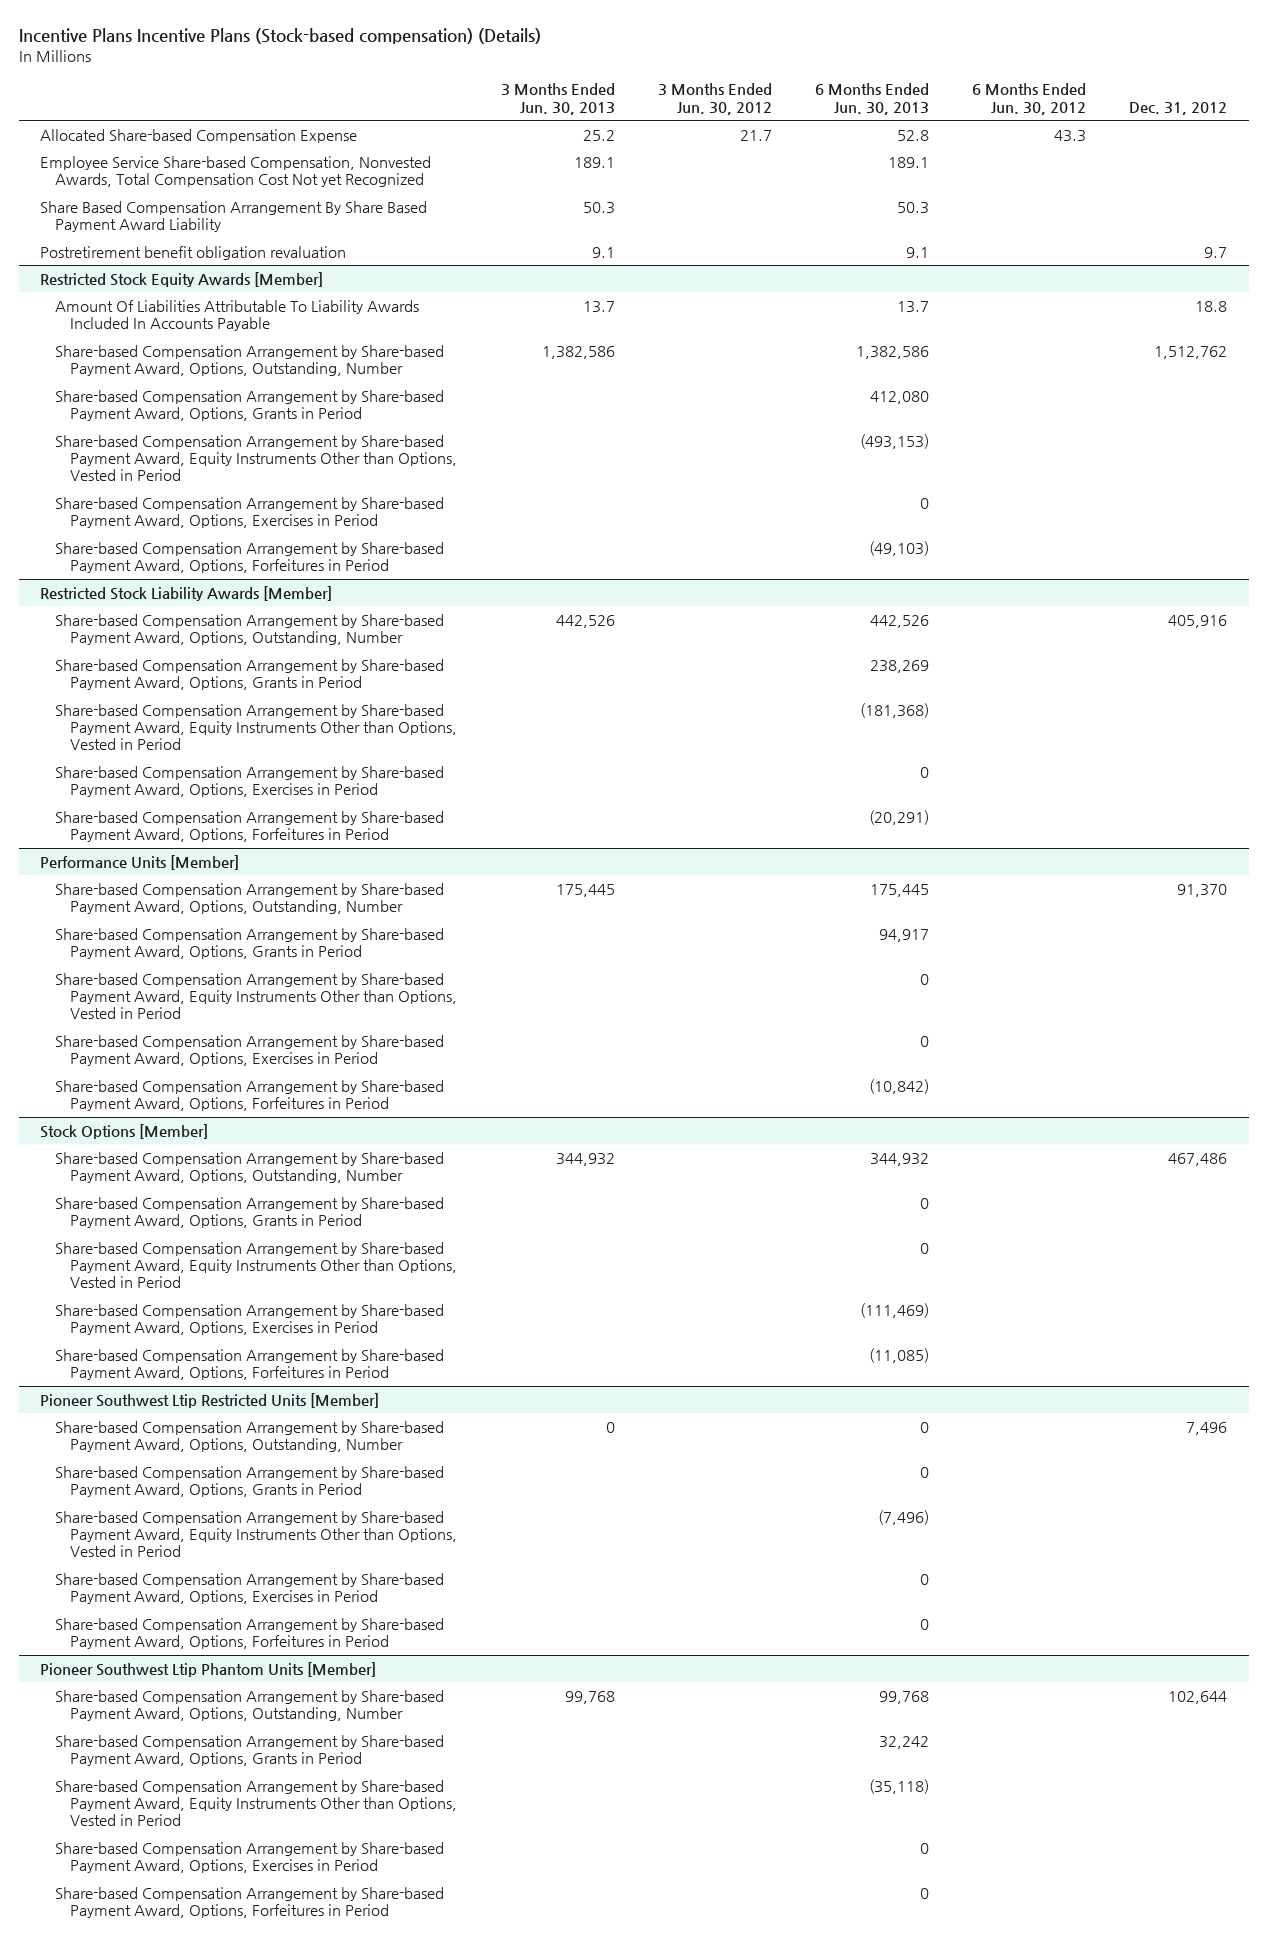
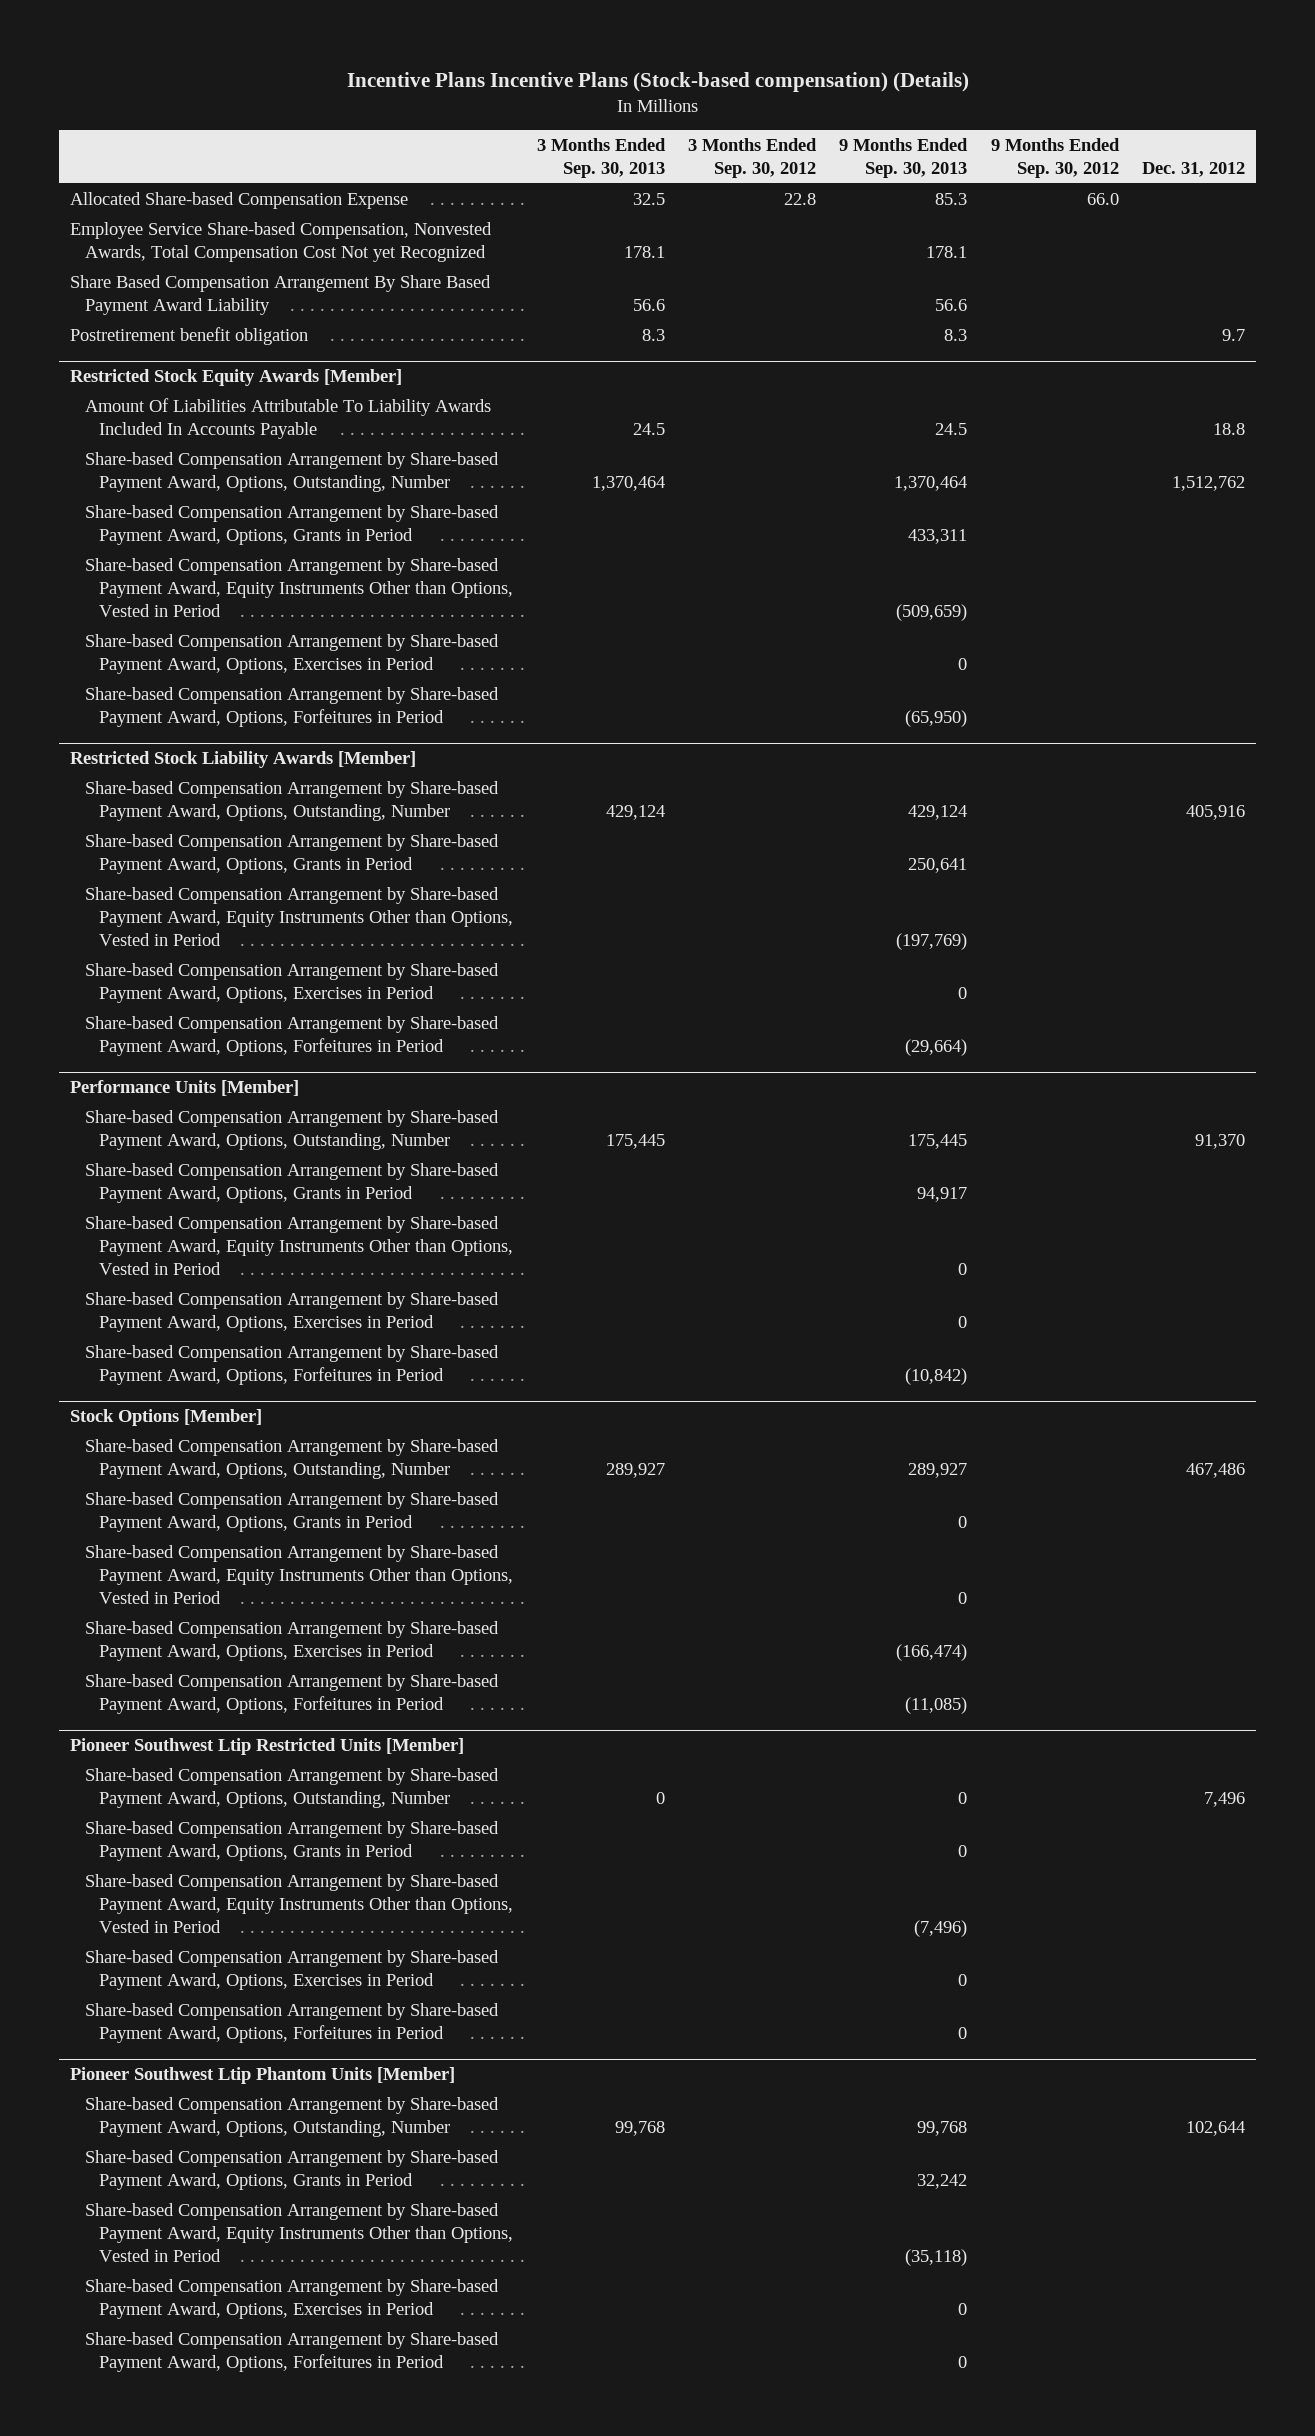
[500,83,615,115] 3 Months Ended Jun. 30, 2013 -> none
[657,83,772,115] 3 Months Ended Jun. 30, 2012 -> none
[814,83,929,115] 6 Months Ended Jun. 30, 2013 -> none
[972,83,1087,115] 6 Months Ended Jun. 30, 2012 -> none
none -> [536,137,666,178] 3 Months Ended Sep. 30, 2013
none -> [687,137,817,178] 3 Months Ended Sep. 30, 2012
none -> [839,137,969,178] 9 Months Ended Sep. 30, 2013
none -> [990,137,1120,178] 9 Months Ended Sep. 30, 2012
[40,245,347,260] Postretirement benefit obligation revaluation -> [70,326,309,345] Postretirement benefit obligation

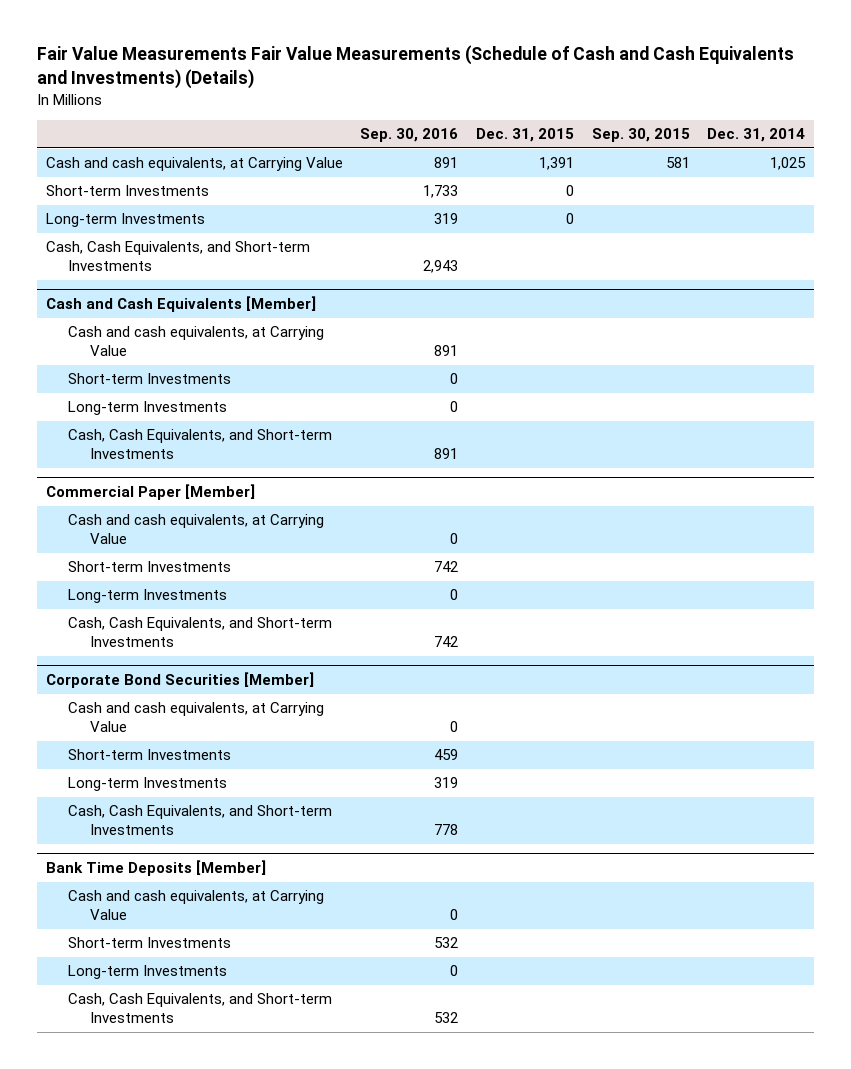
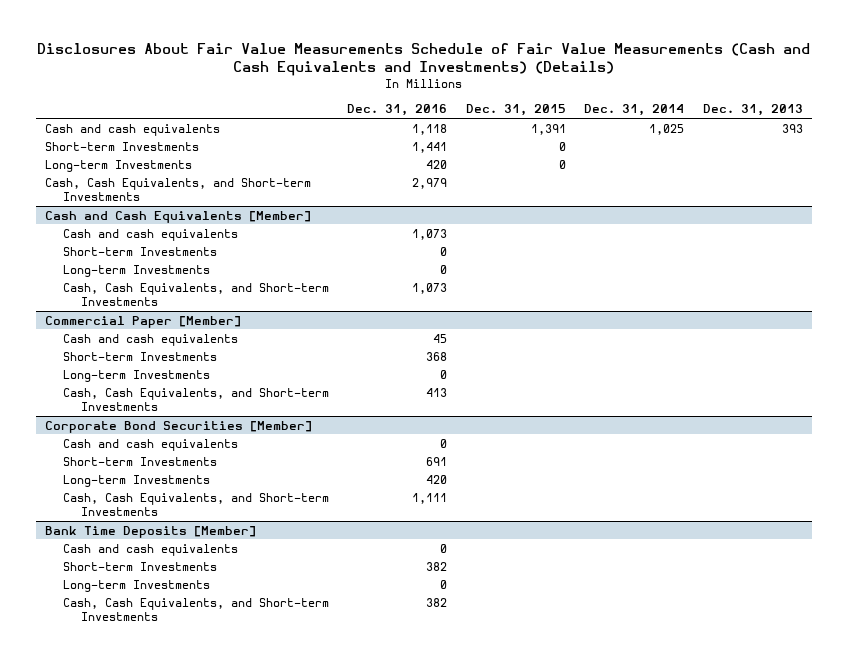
[36,45,794,89] Fair Value Measurements Fair Value Measurements (Schedule of Cash and Cash Equivalents and Investments) (Details) -> [36,42,810,77] Disclosures About Fair Value Measurements Schedule of Fair Value Measurements (Cash and Cash Equivalents and Investments) (Details)
[360,128,459,143] Sep. 30, 2016 -> none
[591,128,690,143] Sep. 30, 2015 -> none
none -> [347,104,448,117] Dec. 31, 2016
none -> [702,104,803,117] Dec. 31, 2013
[45,157,343,172] Cash and cash equivalents, at Carrying Value -> [44,123,220,136] Cash and cash equivalents
[67,326,324,357] Cash and cash equivalents, at Carrying Value -> [62,228,238,241] Cash and cash equivalents
[67,514,324,545] Cash and cash equivalents, at Carrying Value -> [62,333,238,346] Cash and cash equivalents
[67,702,324,733] Cash and cash equivalents, at Carrying Value -> [62,438,238,451] Cash and cash equivalents
[67,890,324,921] Cash and cash equivalents, at Carrying Value -> [62,543,238,556] Cash and cash equivalents

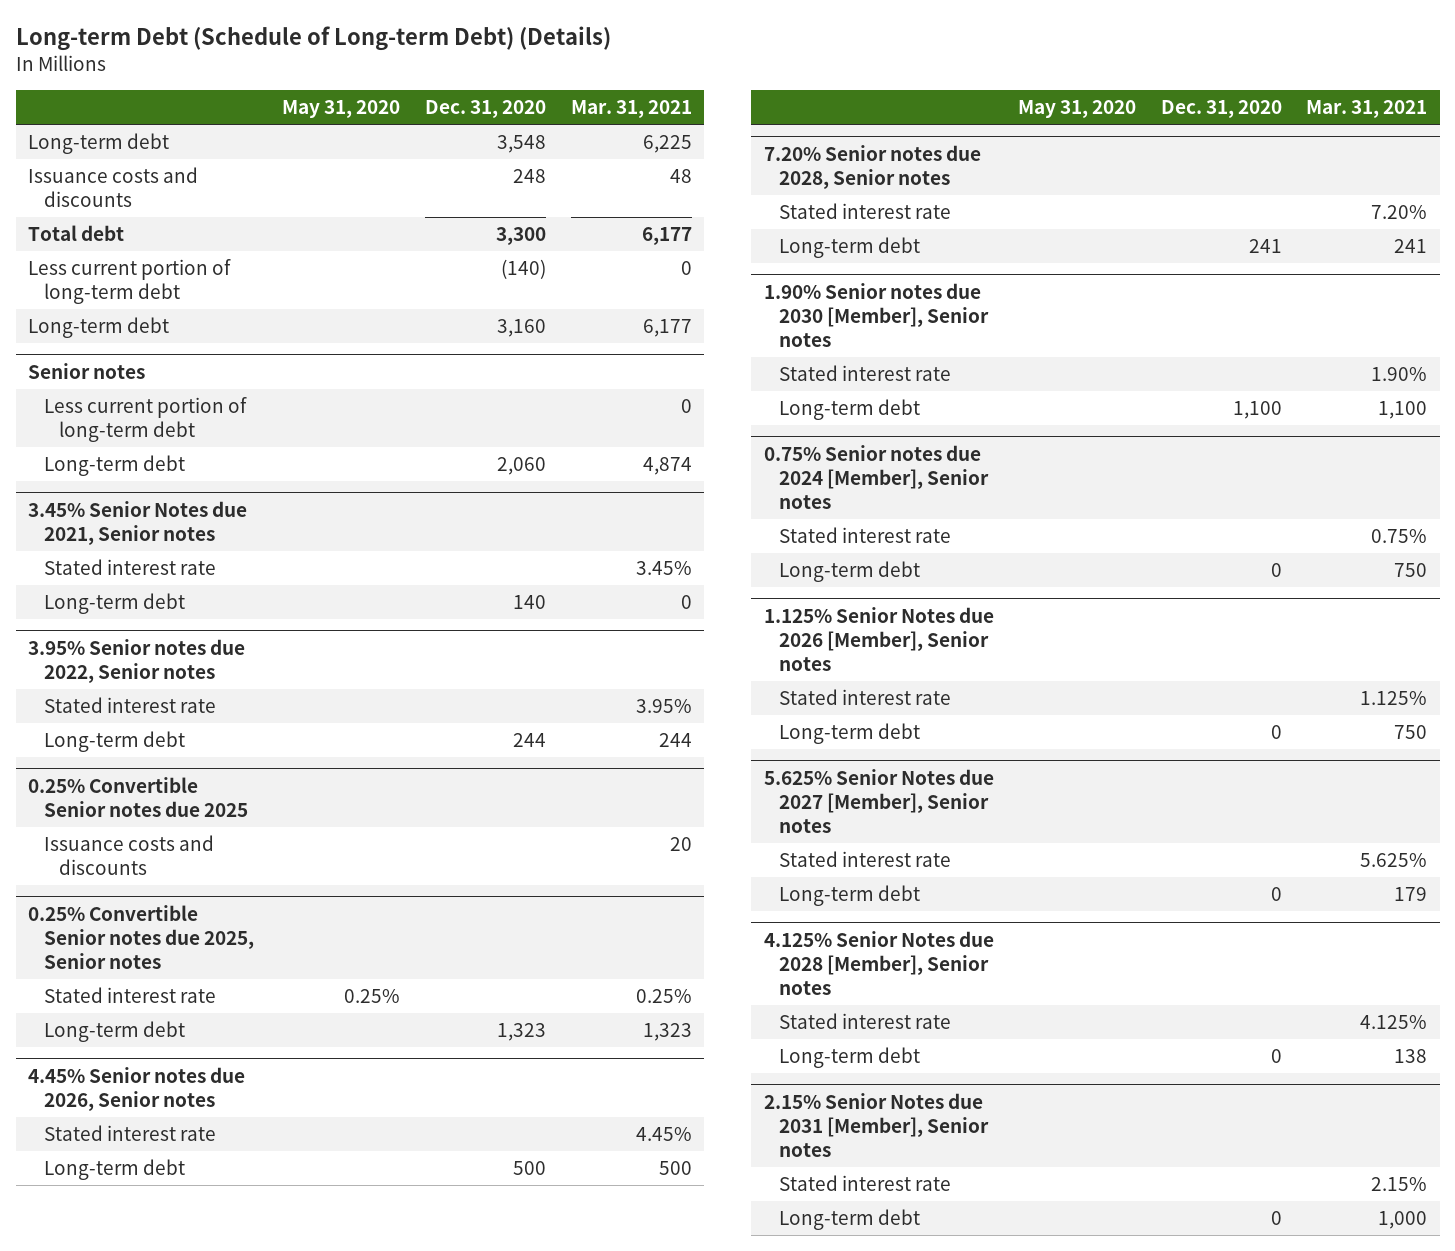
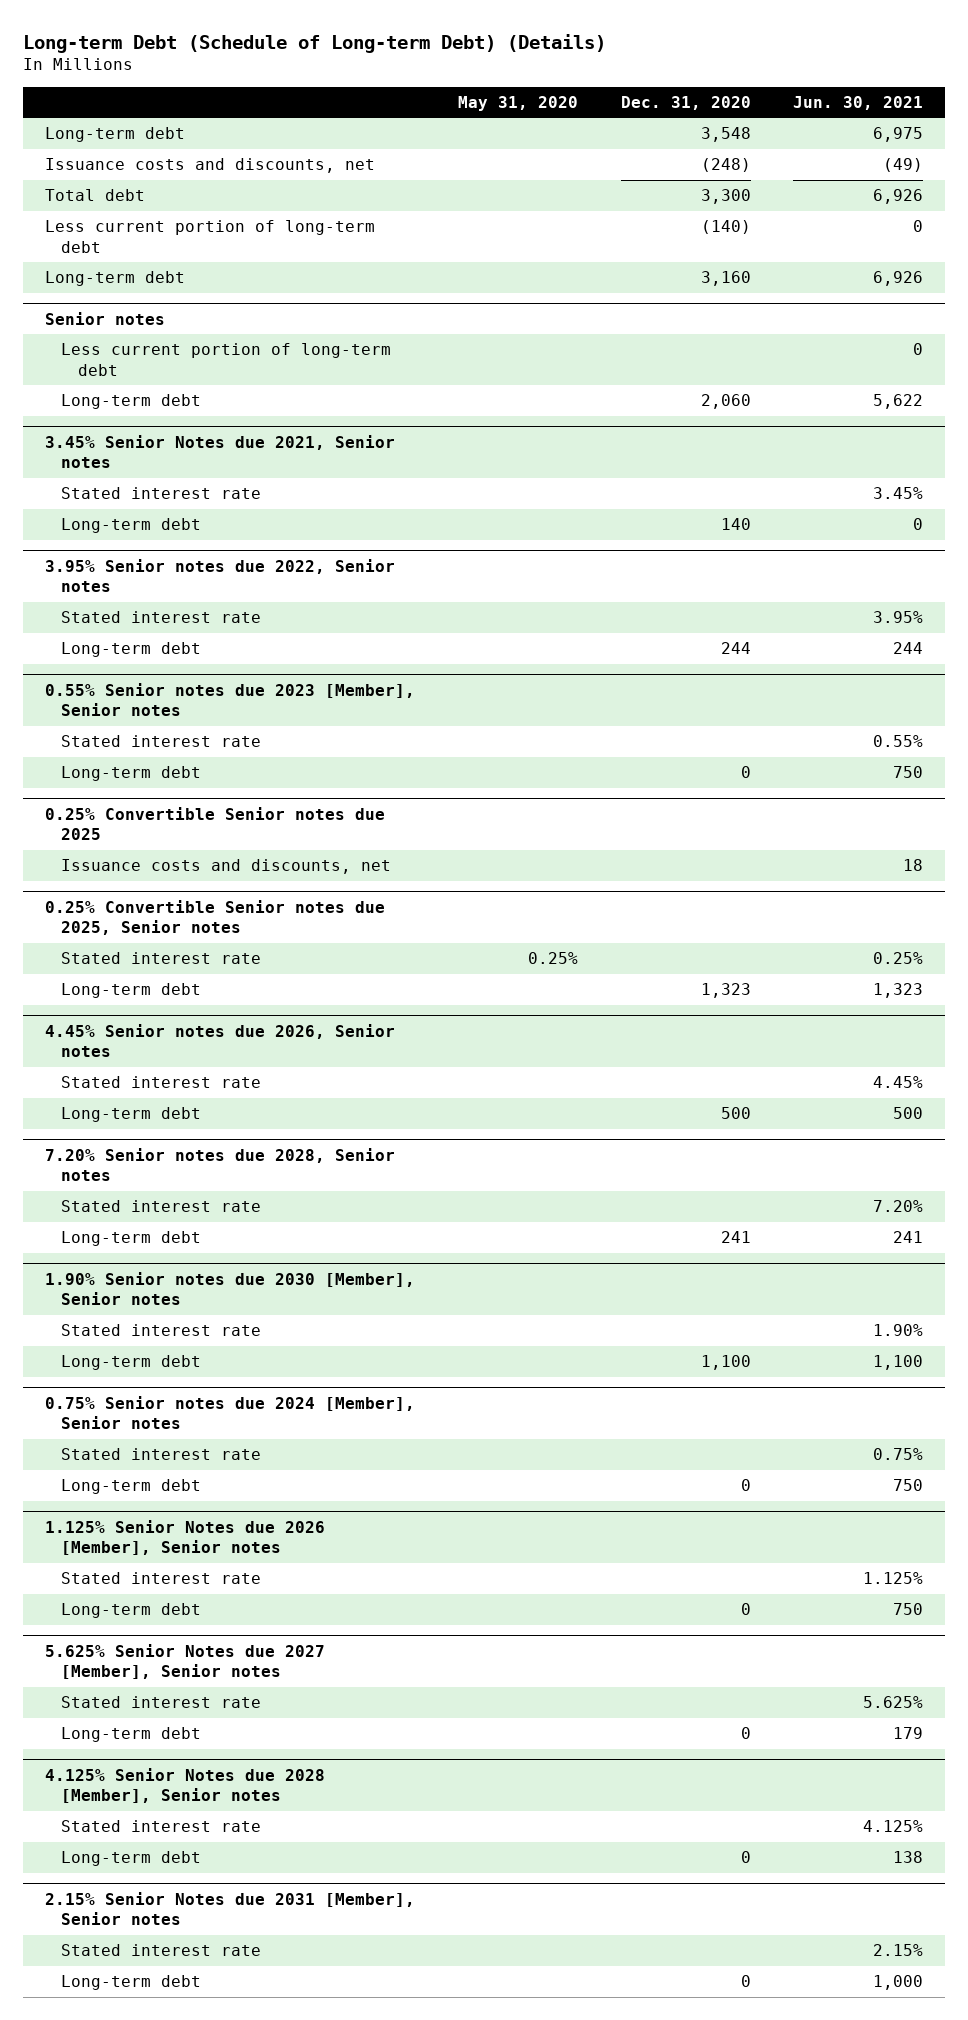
[570,100,692,119] Mar. 31, 2021 -> none
none -> [793,95,924,110] Jun. 30, 2021
[27,167,198,208] Issuance costs and discounts -> [44,158,375,174] Issuance costs and discounts, net
[513,169,547,184] 248 -> [700,158,751,173] (248)
none -> [44,682,415,716] 0.55% Senior notes due 2023 [Member], Senior notes
none -> [61,735,262,748] Stated interest rate
none -> [61,766,202,782] Long-term debt
[43,835,214,876] Issuance costs and discounts -> [61,859,392,875] Issuance costs and discounts, net

